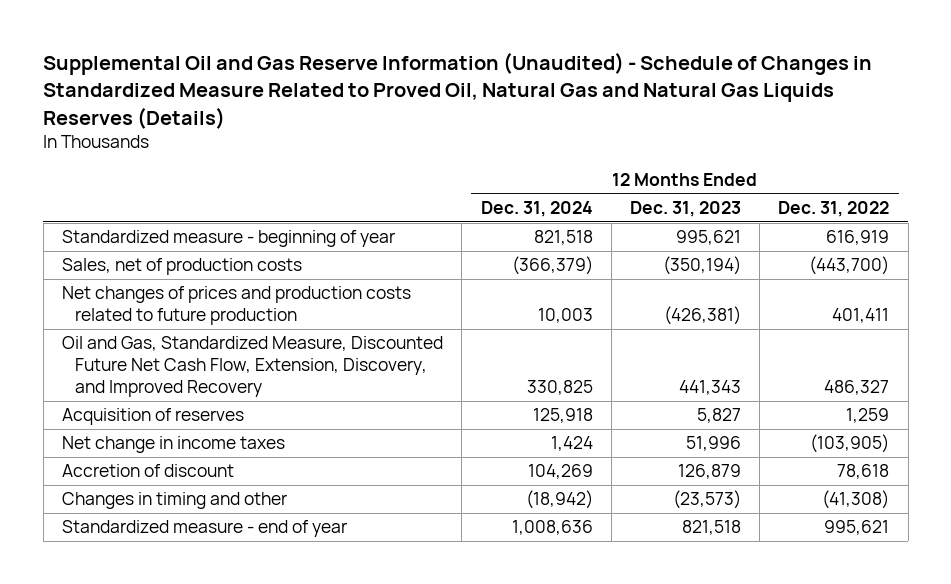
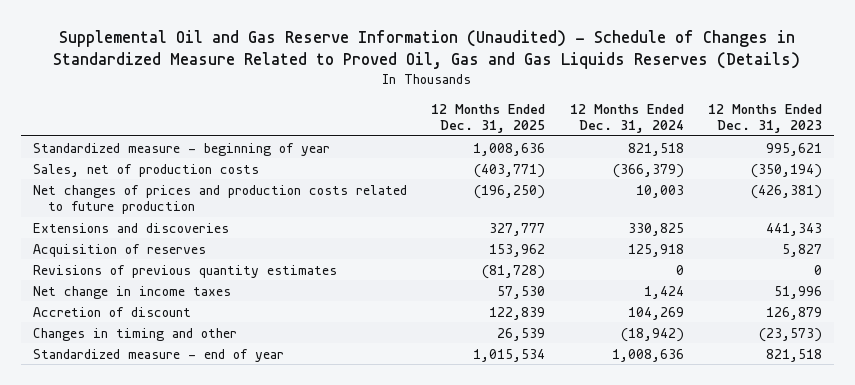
[43,52,873,129] Supplemental Oil and Gas Reserve Information (Unaudited) - Schedule of Changes in Standardized Measure Related to Proved Oil, Natural Gas and Natural Gas Liquids Reserves (Details) -> [53,29,801,69] Supplemental Oil and Gas Reserve Information (Unaudited) - Schedule of Changes in Standardized Measure Related to Proved Oil, Gas and Gas Liquids Reserves (Details)
[778,201,890,218] Dec. 31, 2022 -> none
none -> [431,103,546,134] 12 Months Ended Dec. 31, 2025
[62,336,444,398] Oil and Gas, Standardized Measure, Discounted Future Net Cash Flow, Extension, Discovery, and Improved Recovery -> [32,222,229,233] Extensions and discoveries
none -> [32,264,337,278] Revisions of previous quantity estimates

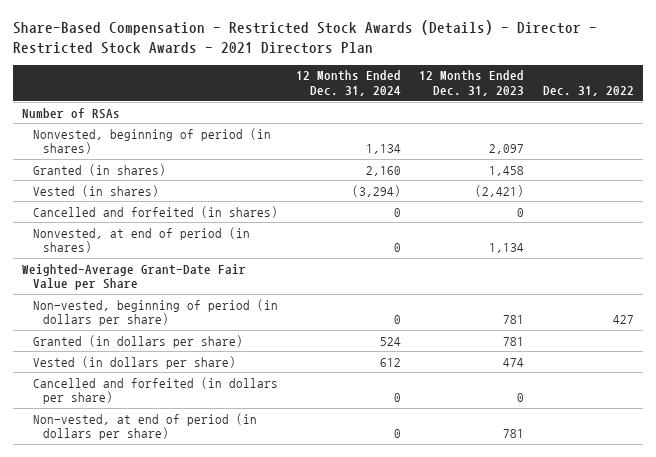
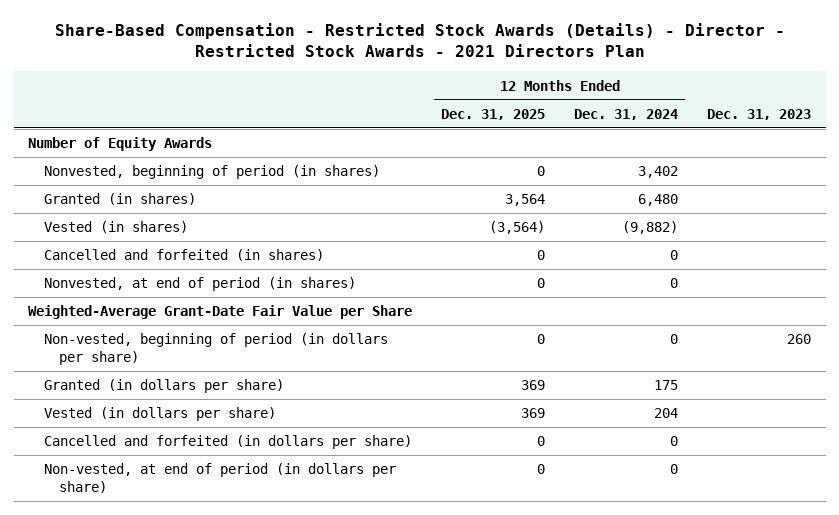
[419,70,525,97] 12 Months Ended Dec. 31, 2023 -> none
[542,86,634,97] Dec. 31, 2022 -> none
none -> [441,108,546,120] Dec. 31, 2025
none -> [707,108,812,120] Dec. 31, 2023
[21,107,120,119] Number of RSAs -> [28,137,213,152] Number of Equity Awards
[365,144,401,155] 1,134 -> [638,166,679,179] 3,402
[365,165,401,176] 2,160 -> [638,194,679,207] 6,480
[351,184,401,197] (3,294) -> [622,221,679,235] (9,882)
[379,336,401,346] 524 -> [654,380,679,391] 175
[379,357,401,367] 612 -> [654,408,679,419] 204

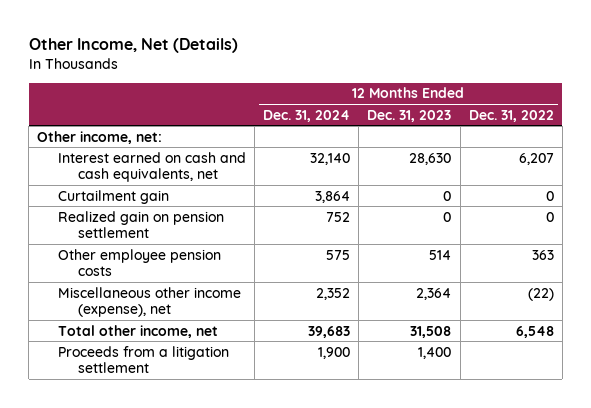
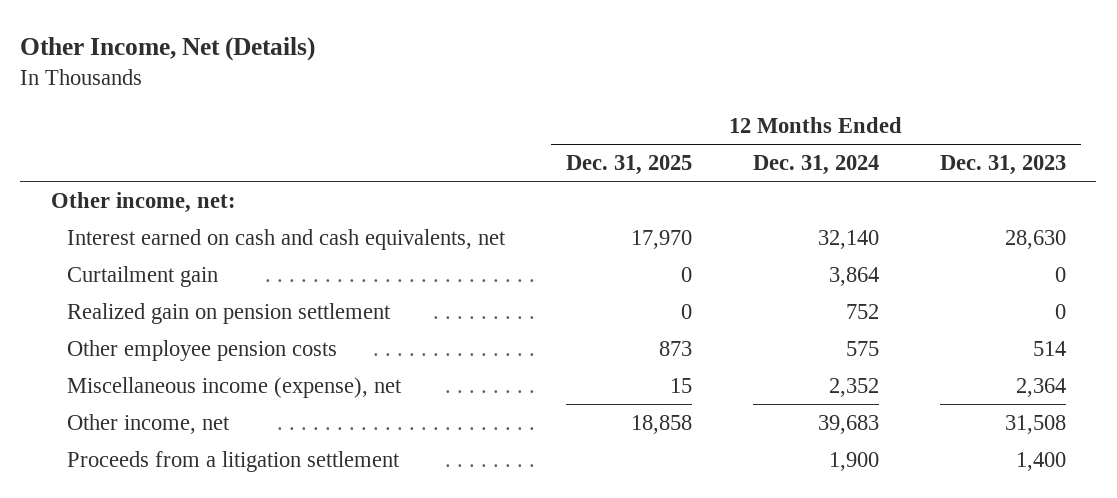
[468,109,554,122] Dec. 31, 2022 -> none
none -> [565,155,692,176] Dec. 31, 2025
[57,286,241,318] Miscellaneous other income (expense), net -> [66,376,402,398] Miscellaneous income (expense), net
[57,324,218,338] Total other income, net -> [66,413,230,434] Other income, net

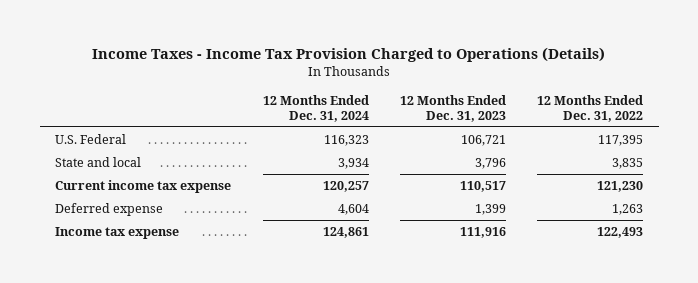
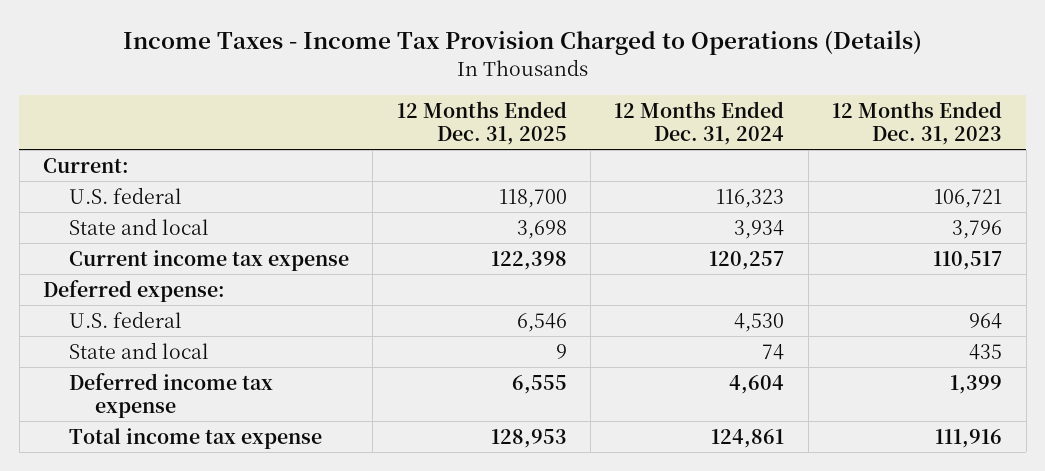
[536,94,643,122] 12 Months Ended Dec. 31, 2022 -> none
none -> [396,100,567,145] 12 Months Ended Dec. 31, 2025
none -> [43,157,130,173] Current:
[55,134,127,145] U.S. Federal -> [68,186,182,204] U.S. federal
none -> [43,279,226,302] Deferred expense:
none -> [68,310,182,328] U.S. federal
none -> [68,341,209,359] State and local
[55,203,164,217] Deferred expense -> [68,372,273,418] Deferred income tax expense
[55,227,180,240] Income tax expense -> [68,427,322,449] Total income tax expense

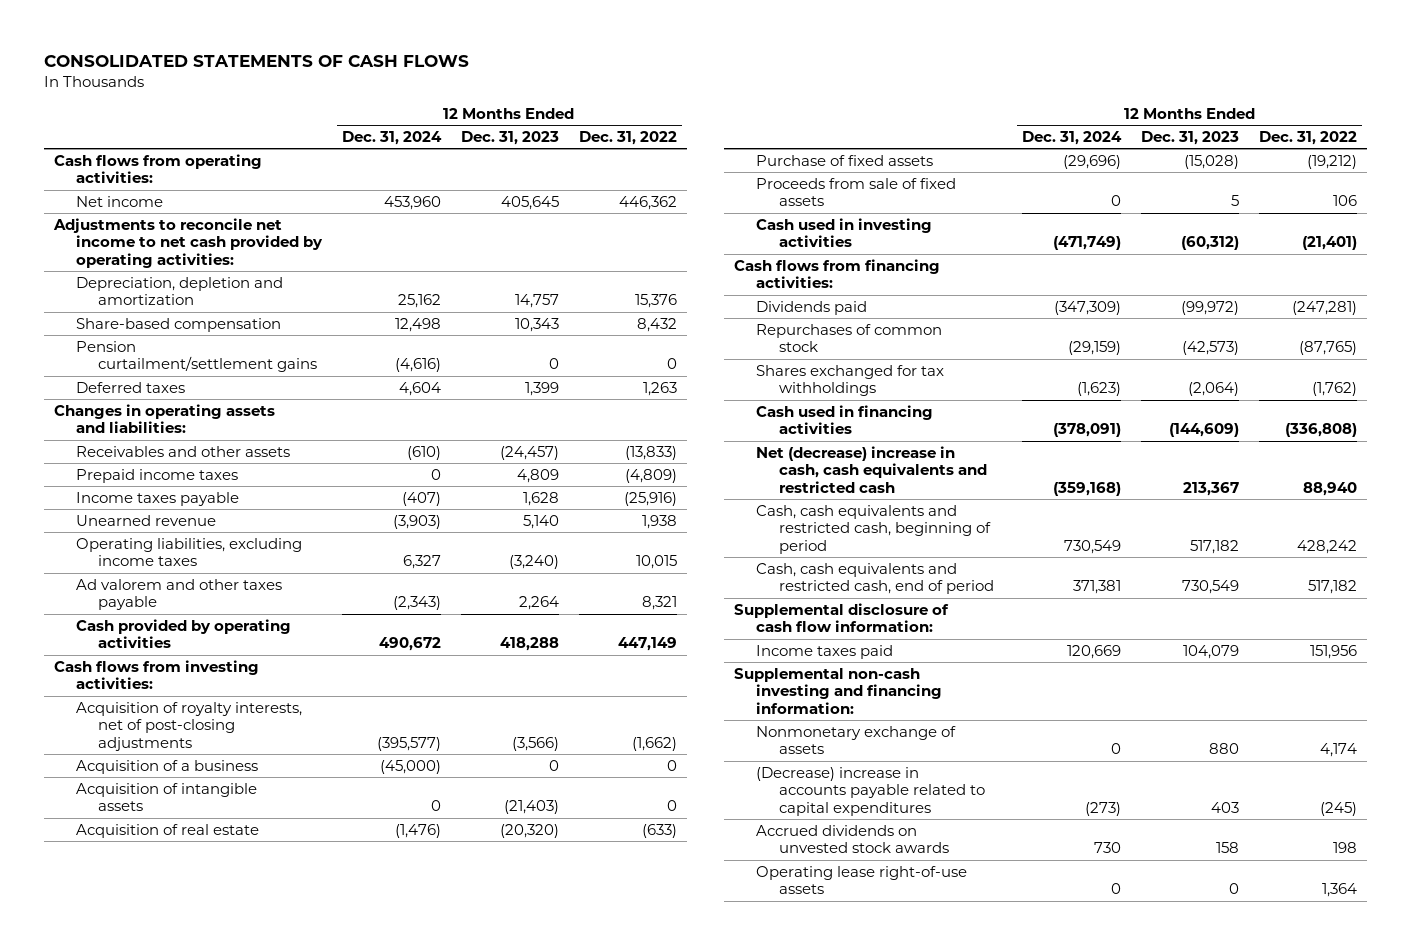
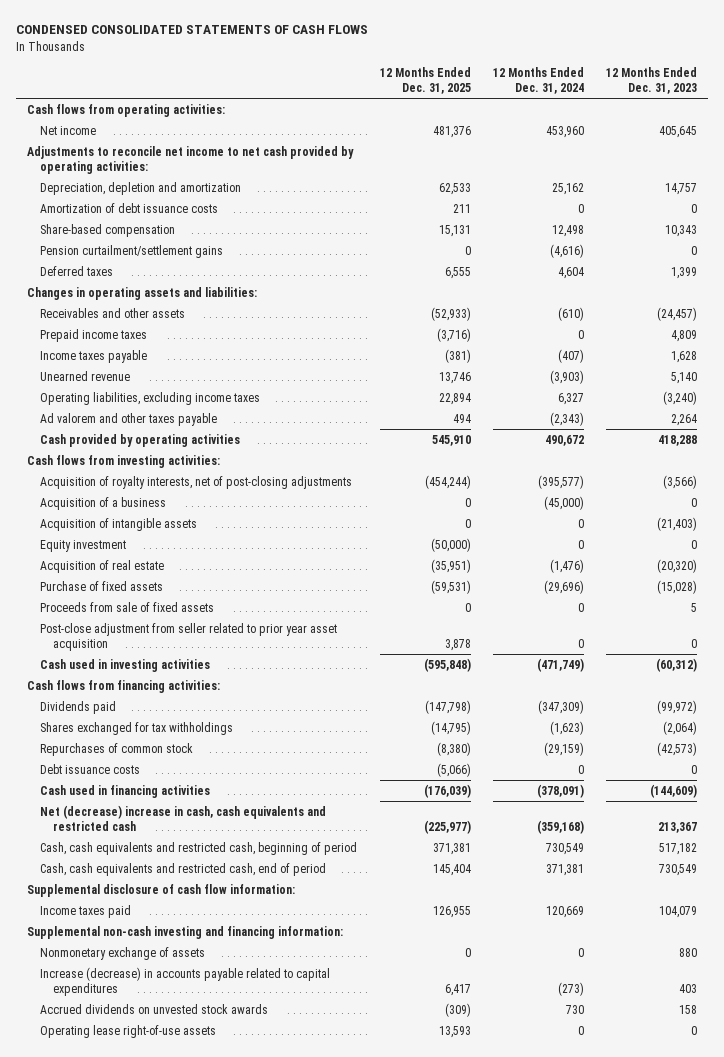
[43,55,469,68] CONSOLIDATED STATEMENTS OF CASH FLOWS -> [16,25,369,35] CONDENSED CONSOLIDATED STATEMENTS OF CASH FLOWS
[578,131,677,146] Dec. 31, 2022 -> none
none -> [379,66,471,95] 12 Months Ended Dec. 31, 2025
none -> [40,202,219,213] Amortization of debt issuance costs
none -> [40,539,127,552] Equity investment
none -> [40,622,338,651] Post-close adjustment from seller related to prior year asset acquisition
[756,323,943,353] Repurchases of common stock -> [40,742,194,756] Repurchases of common stock
none -> [40,763,141,774] Debt issuance costs
[756,766,985,817] (Decrease) increase in accounts payable related to capital expenditures -> [40,966,331,996] Increase (decrease) in accounts payable related to capital expenditures

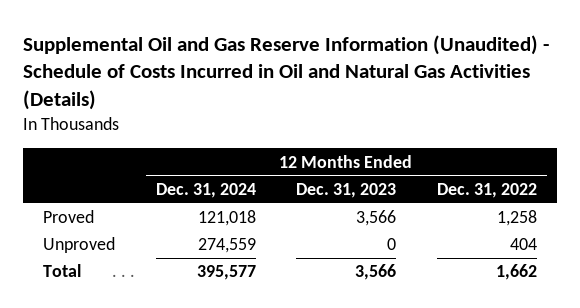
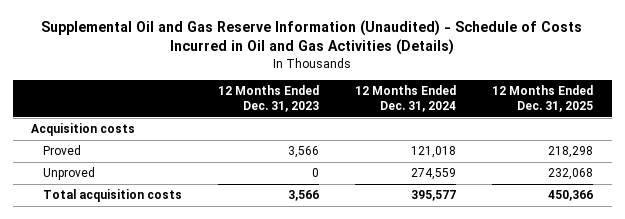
[22,34,549,111] Supplemental Oil and Gas Reserve Information (Unaudited) - Schedule of Costs Incurred in Oil and Natural Gas Activities (Details) -> [41,20,583,56] Supplemental Oil and Gas Reserve Information (Unaudited) - Schedule of Costs Incurred in Oil and Gas Activities (Details)
[436,182,537,198] Dec. 31, 2022 -> none
none -> [492,84,594,113] 12 Months Ended Dec. 31, 2025
none -> [31,123,136,137] Acquisition costs
[43,264,82,278] Total -> [43,189,183,203] Total acquisition costs

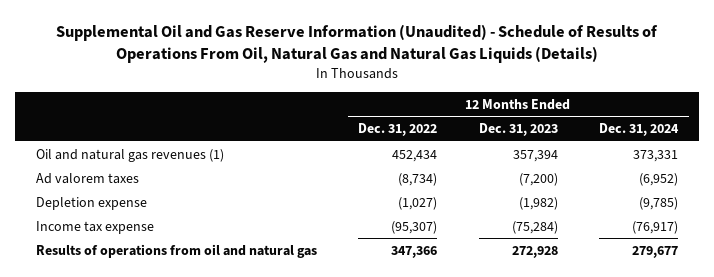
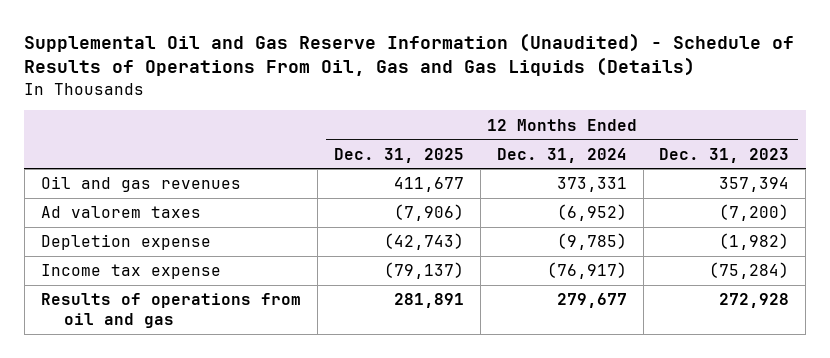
[56,24,659,64] Supplemental Oil and Gas Reserve Information (Unaudited) - Schedule of Results of Operations From Oil, Natural Gas and Natural Gas Liquids (Details) -> [24,32,795,77] Supplemental Oil and Gas Reserve Information (Unaudited) - Schedule of Results of Operations From Oil, Gas and Gas Liquids (Details)
[358,123,438,137] Dec. 31, 2022 -> none
none -> [333,147,464,163] Dec. 31, 2025
[35,148,224,162] Oil and natural gas revenues (1) -> [40,176,241,193] Oil and gas revenues
[35,243,317,258] Results of operations from oil and natural gas -> [40,293,301,329] Results of operations from oil and gas

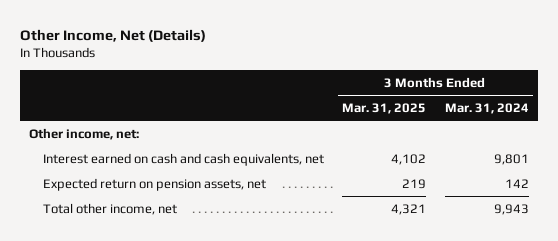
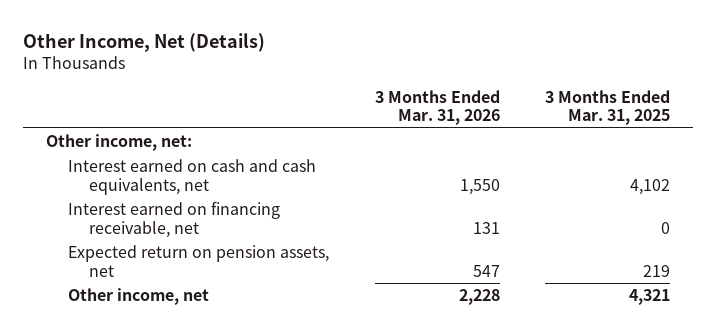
[444,102,529,114] Mar. 31, 2024 -> none
none -> [374,89,500,126] 3 Months Ended Mar. 31, 2026
none -> [67,201,280,238] Interest earned on financing receivable, net
[42,202,177,215] Total other income, net -> [67,288,209,306] Other income, net

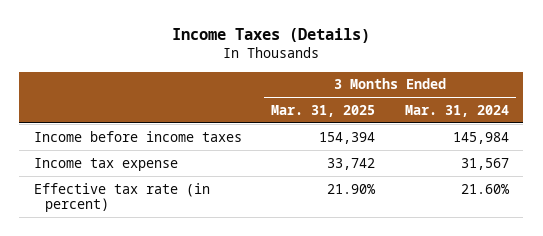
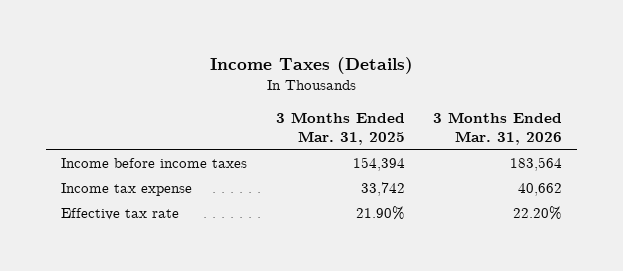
[404,104,509,117] Mar. 31, 2024 -> none
none -> [433,111,563,145] 3 Months Ended Mar. 31, 2026
[34,182,211,213] Effective tax rate (in percent) -> [60,207,179,220] Effective tax rate

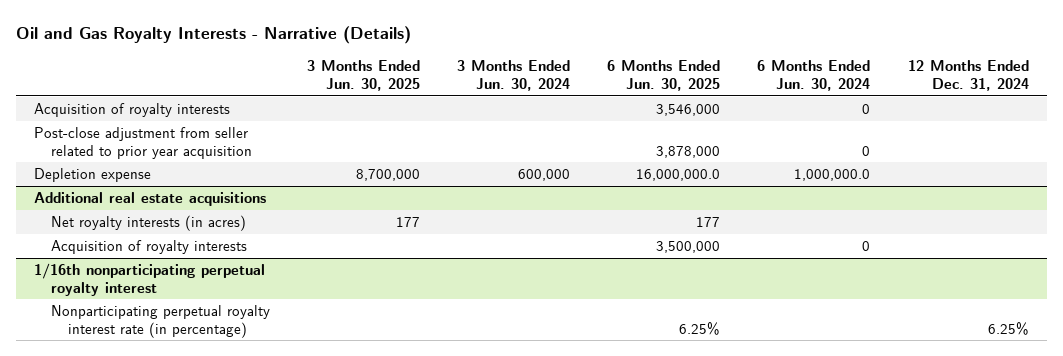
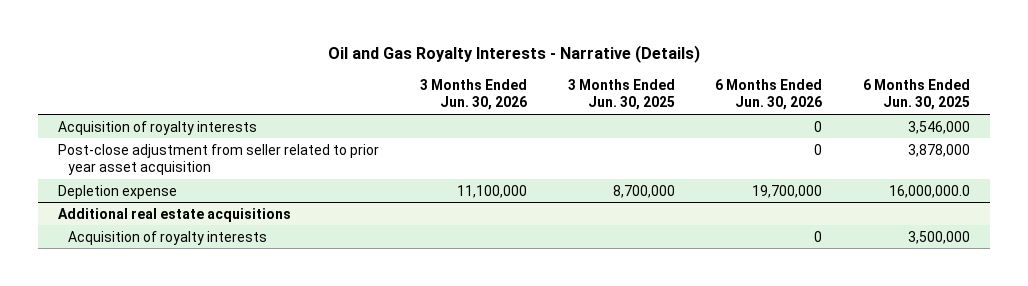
[457,60,571,91] 3 Months Ended Jun. 30, 2024 -> none
[757,60,871,91] 6 Months Ended Jun. 30, 2024 -> none
[907,60,1029,91] 12 Months Ended Dec. 31, 2024 -> none
none -> [419,78,527,111] 3 Months Ended Jun. 30, 2026
none -> [715,78,823,111] 6 Months Ended Jun. 30, 2026
[34,127,253,159] Post-close adjustment from seller related to prior year acquisition -> [58,143,380,176] Post-close adjustment from seller related to prior year asset acquisition
[51,215,247,232] Net royalty interests (in acres) -> none
[34,263,266,296] 1/16th nonparticipating perpetual royalty interest -> none
[51,305,271,338] Nonparticipating perpetual royalty interest rate (in percentage) -> none

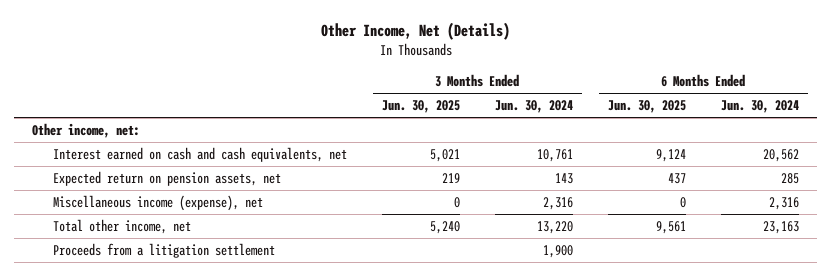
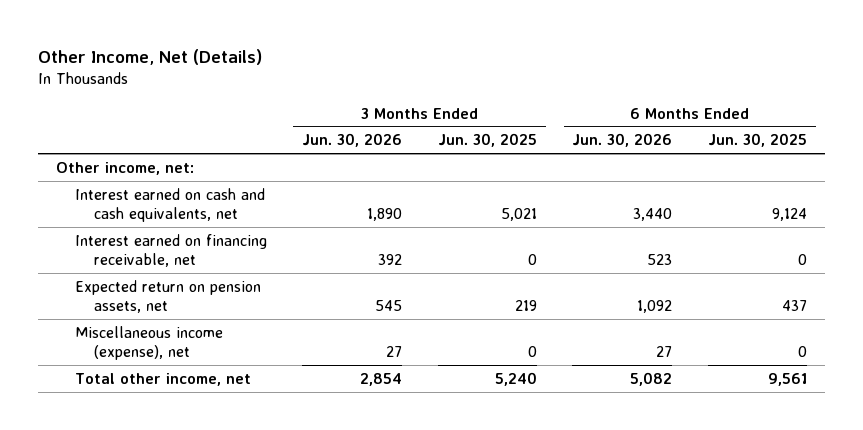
[494,99,573,113] Jun. 30, 2024 -> none
[720,99,799,113] Jun. 30, 2024 -> none
none -> [302,133,403,148] Jun. 30, 2026
none -> [572,133,673,148] Jun. 30, 2026
none -> [74,233,267,268] Interest earned on financing receivable, net
[52,242,275,258] Proceeds from a litigation settlement -> none

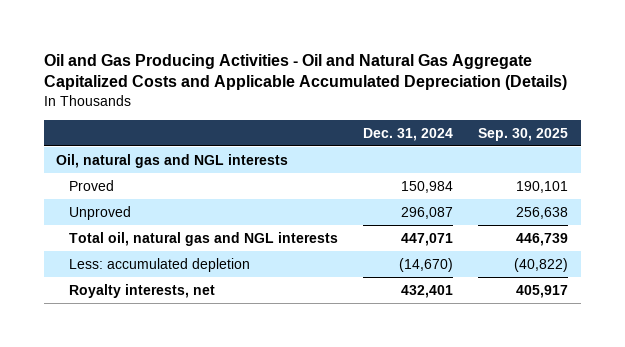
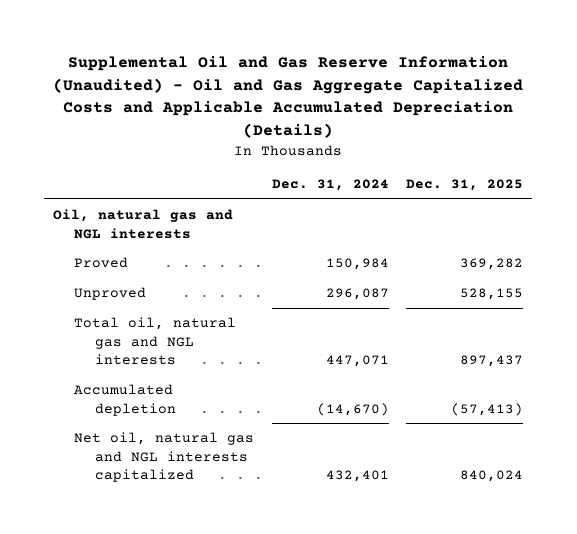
[43,53,567,91] Oil and Gas Producing Activities - Oil and Natural Gas Aggregate Capitalized Costs and Applicable Accumulated Depreciation (Details) -> [53,56,524,138] Supplemental Oil and Gas Reserve Information (Unaudited) - Oil and Gas Aggregate Capitalized Costs and Applicable Accumulated Depreciation (Details)
[478,127,569,141] Sep. 30, 2025 -> none
none -> [406,179,524,192] Dec. 31, 2025
[69,257,251,272] Less: accumulated depletion -> [74,384,176,416] Accumulated depletion
[69,283,216,298] Royalty interests, net -> [74,432,255,482] Net oil, natural gas and NGL interests capitalized

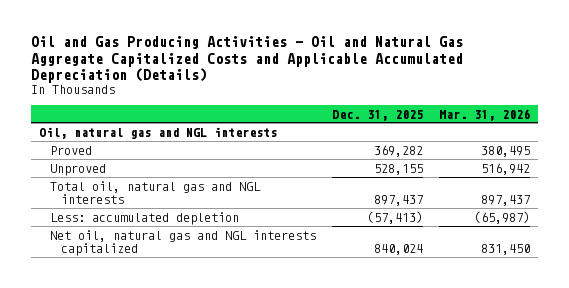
[53,56,524,138] Supplemental Oil and Gas Reserve Information (Unaudited) - Oil and Gas Aggregate Capitalized Costs and Applicable Accumulated Depreciation (Details) -> [30,36,463,83] Oil and Gas Producing Activities - Oil and Natural Gas Aggregate Capitalized Costs and Applicable Accumulated Depreciation (Details)
[271,179,389,192] Dec. 31, 2024 -> none
none -> [439,108,531,121] Mar. 31, 2026
[74,384,176,416] Accumulated depletion -> [49,211,239,225] Less: accumulated depletion

